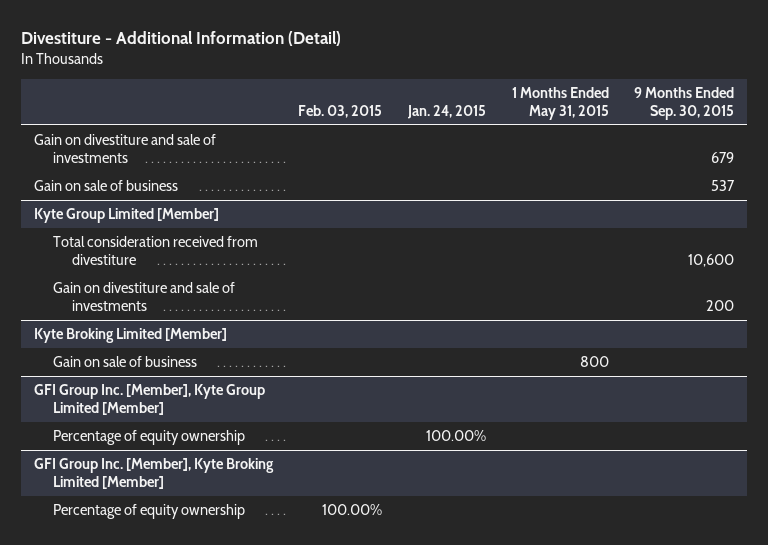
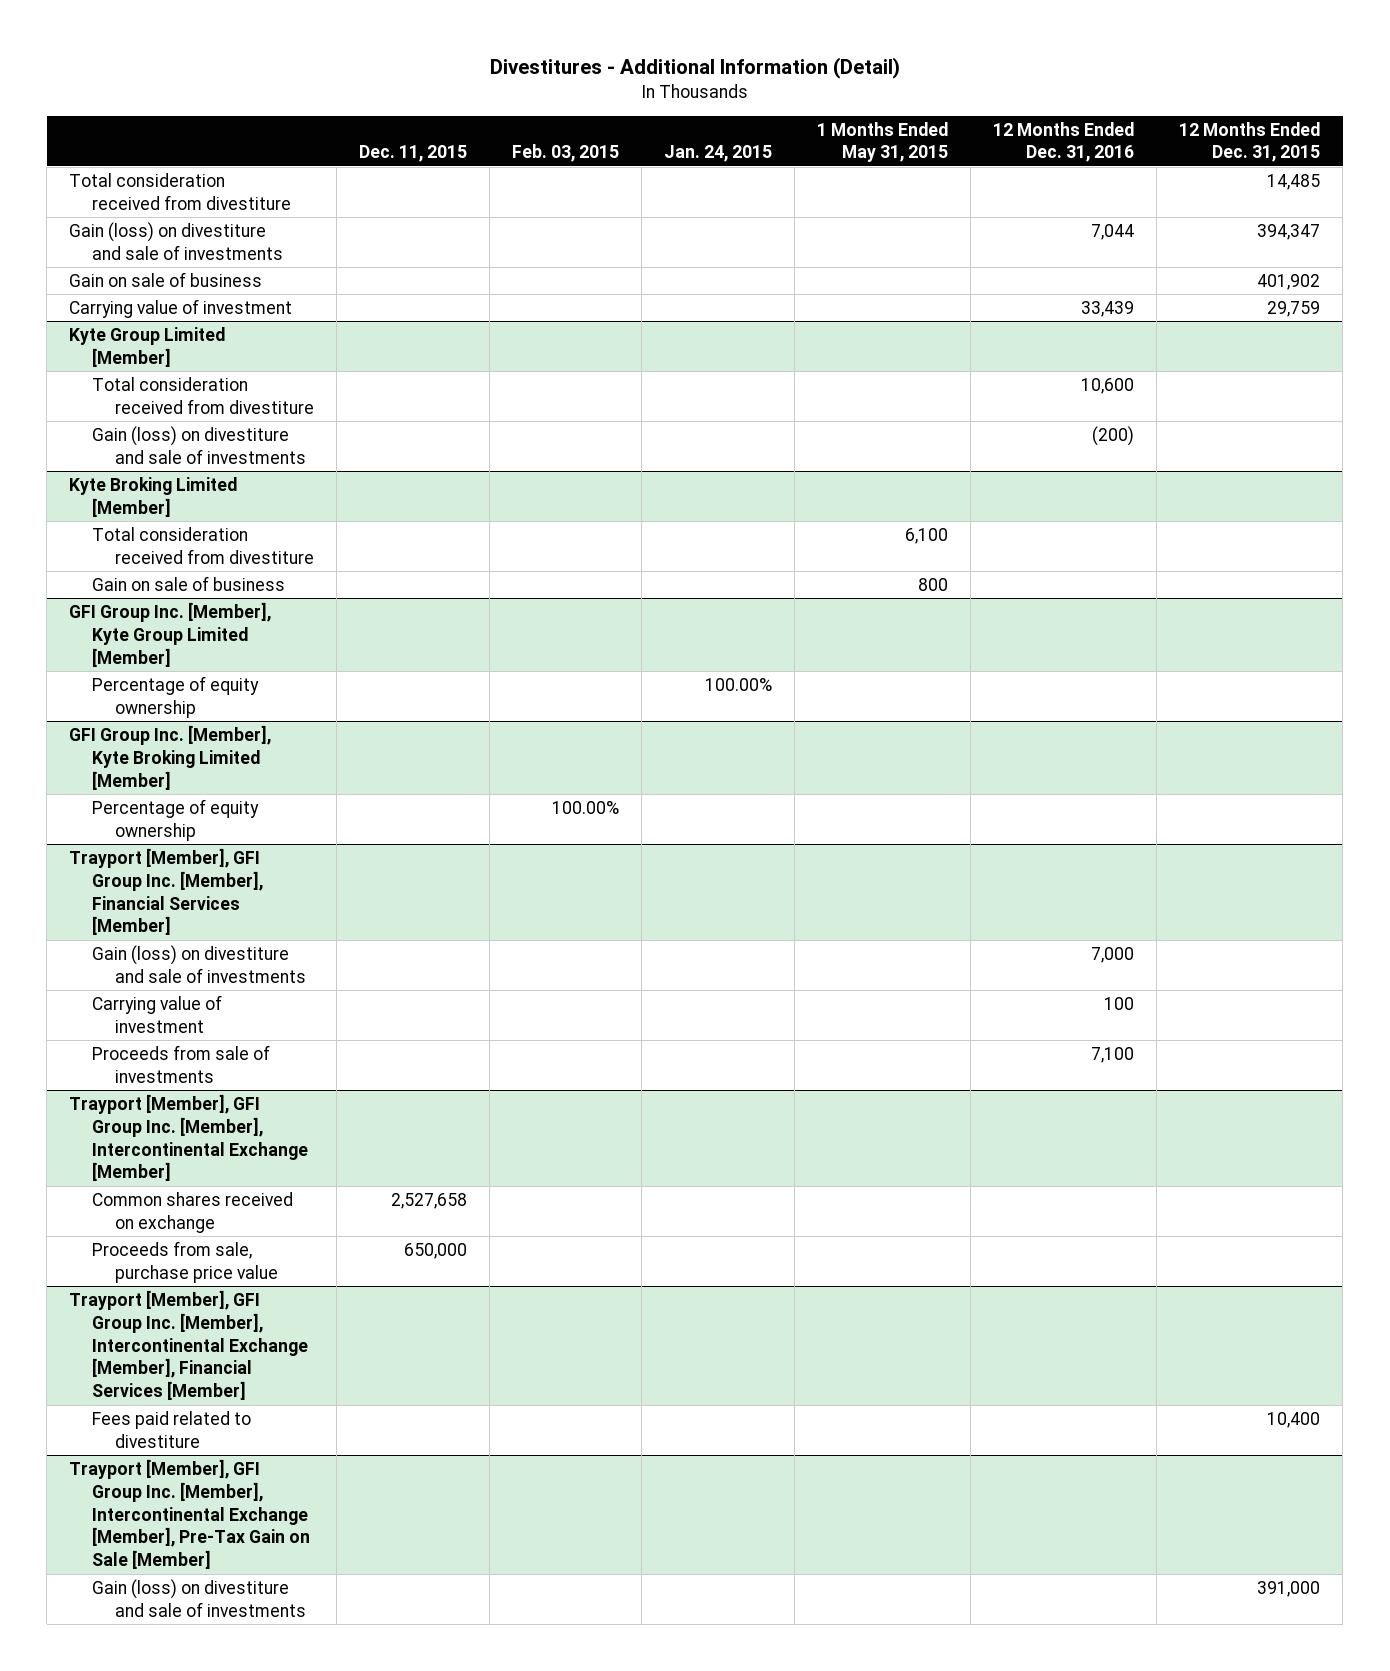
[21,30,342,46] Divestiture - Additional Information (Detail) -> [489,57,900,80] Divestitures - Additional Information (Detail)
[634,86,735,121] 9 Months Ended Sep. 30, 2015 -> none
none -> [359,145,468,163] Dec. 11, 2015
none -> [993,121,1135,163] 12 Months Ended Dec. 31, 2016
none -> [1179,121,1321,163] 12 Months Ended Dec. 31, 2015
none -> [69,172,292,210] Total consideration received from divestiture
[33,134,216,164] Gain on divestiture and sale of investments -> [69,221,284,260] Gain (loss) on divestiture and sale of investments
none -> [69,298,293,318] Carrying value of investment
[52,282,235,312] Gain on divestiture and sale of investments -> [92,425,306,464] Gain (loss) on divestiture and sale of investments
none -> [92,526,314,564] Total consideration received from divestiture
none -> [69,847,264,936] Trayport [Member], GFI Group Inc. [Member], Financial Services [Member]
none -> [92,944,306,983] Gain (loss) on divestiture and sale of investments
none -> [92,994,223,1033] Carrying value of investment
none -> [92,1044,271,1083] Proceeds from sale of investments
none -> [69,1093,309,1182] Trayport [Member], GFI Group Inc. [Member], Intercontinental Exchange [Member]
none -> [92,1191,294,1233] Common shares received on exchange
none -> [92,1240,278,1283] Proceeds from sale, purchase price value
none -> [69,1289,309,1401] Trayport [Member], GFI Group Inc. [Member], Intercontinental Exchange [Member], Financial Services [Member]
none -> [92,1410,252,1448] Fees paid related to divestiture
none -> [69,1458,311,1570] Trayport [Member], GFI Group Inc. [Member], Intercontinental Exchange [Member], Pre-Tax Gain on Sale [Member]
none -> [92,1578,306,1617] Gain (loss) on divestiture and sale of investments

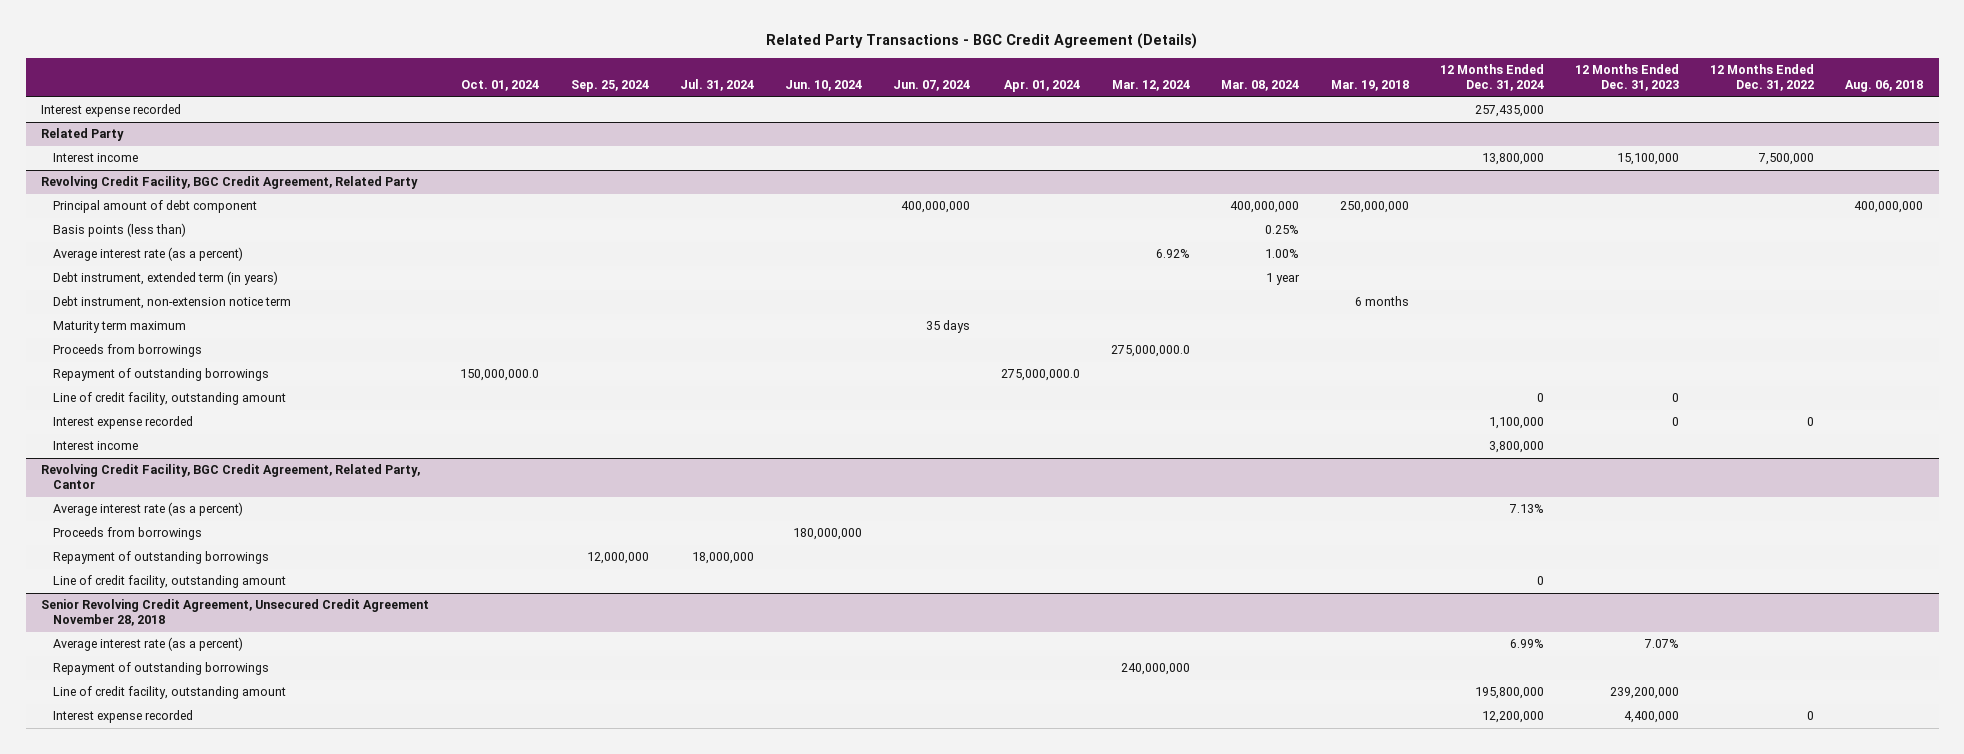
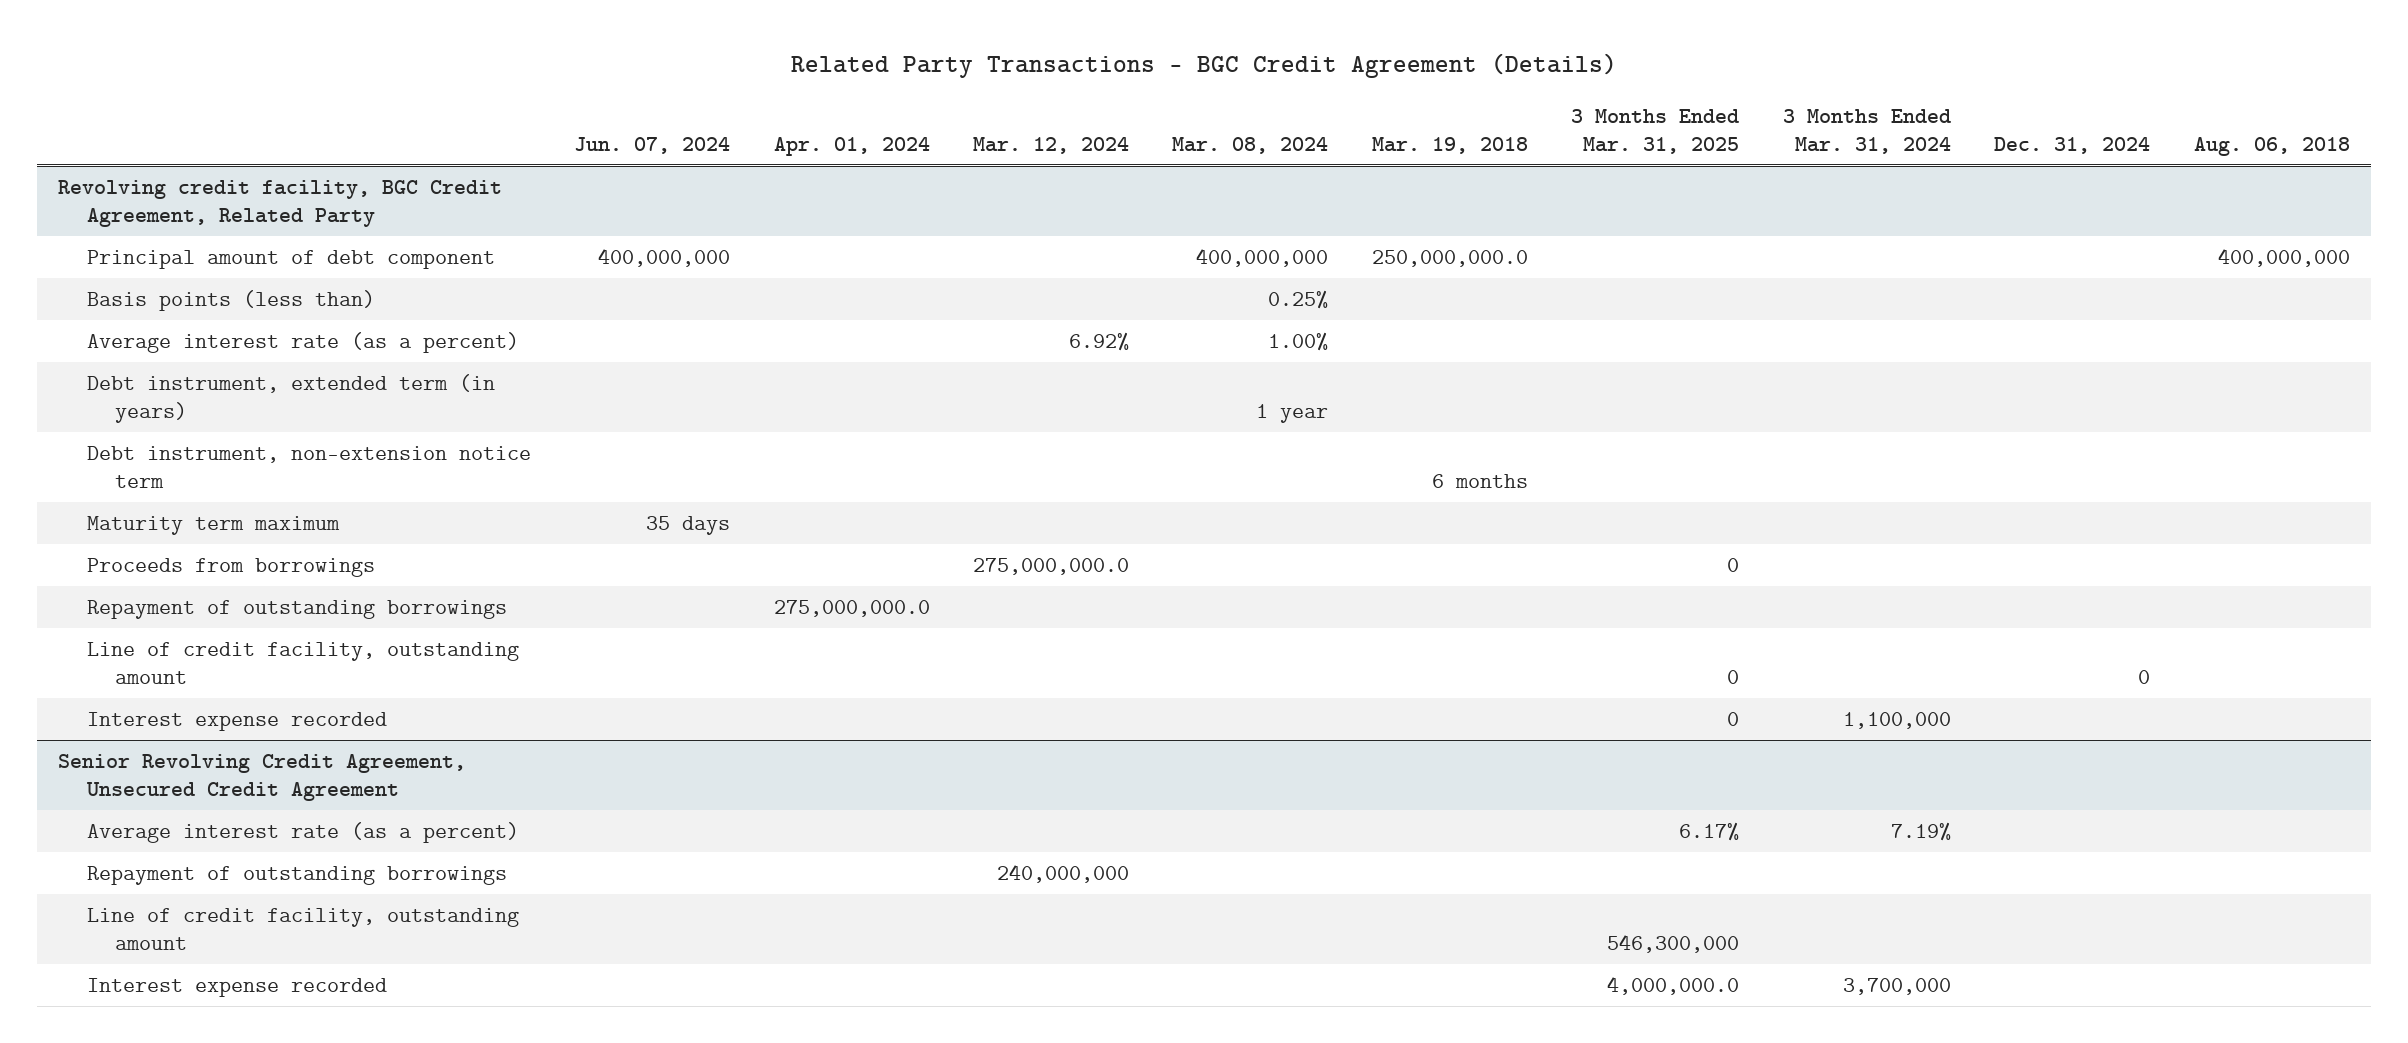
[461,80,540,92] Oct. 01, 2024 -> none
[570,80,649,93] Sep. 25, 2024 -> none
[679,79,754,92] Jul. 31, 2024 -> none
[784,80,862,92] Jun. 10, 2024 -> none
[1439,64,1544,92] 12 Months Ended Dec. 31, 2024 -> none
[1574,64,1679,92] 12 Months Ended Dec. 31, 2023 -> none
[1709,64,1814,92] 12 Months Ended Dec. 31, 2022 -> none
none -> [1571,108,1740,154] 3 Months Ended Mar. 31, 2025
none -> [1782,108,1951,154] 3 Months Ended Mar. 31, 2024
none -> [1994,136,2151,154] Dec. 31, 2024
[41,104,182,118] Interest expense recorded -> none
[41,128,125,142] Related Party -> none
[53,153,139,163] Interest income -> none
[41,176,419,190] Revolving Credit Facility, BGC Credit Agreement, Related Party -> [58,180,503,227] Revolving credit facility, BGC Credit Agreement, Related Party
[1339,201,1409,214] 250,000,000 -> [1371,250,1528,268] 250,000,000.0
[53,441,139,451] Interest income -> none
[41,464,421,490] Revolving Credit Facility, BGC Credit Agreement, Related Party, Cantor -> none
[53,502,244,517] Average interest rate (as a percent) -> none
[53,527,203,541] Proceeds from borrowings -> none
[53,551,270,565] Repayment of outstanding borrowings -> none
[53,575,287,589] Line of credit facility, outstanding amount -> none
[41,599,430,627] Senior Revolving Credit Agreement, Unsecured Credit Agreement November 28, 2018 -> [58,754,467,801] Senior Revolving Credit Agreement, Unsecured Credit Agreement

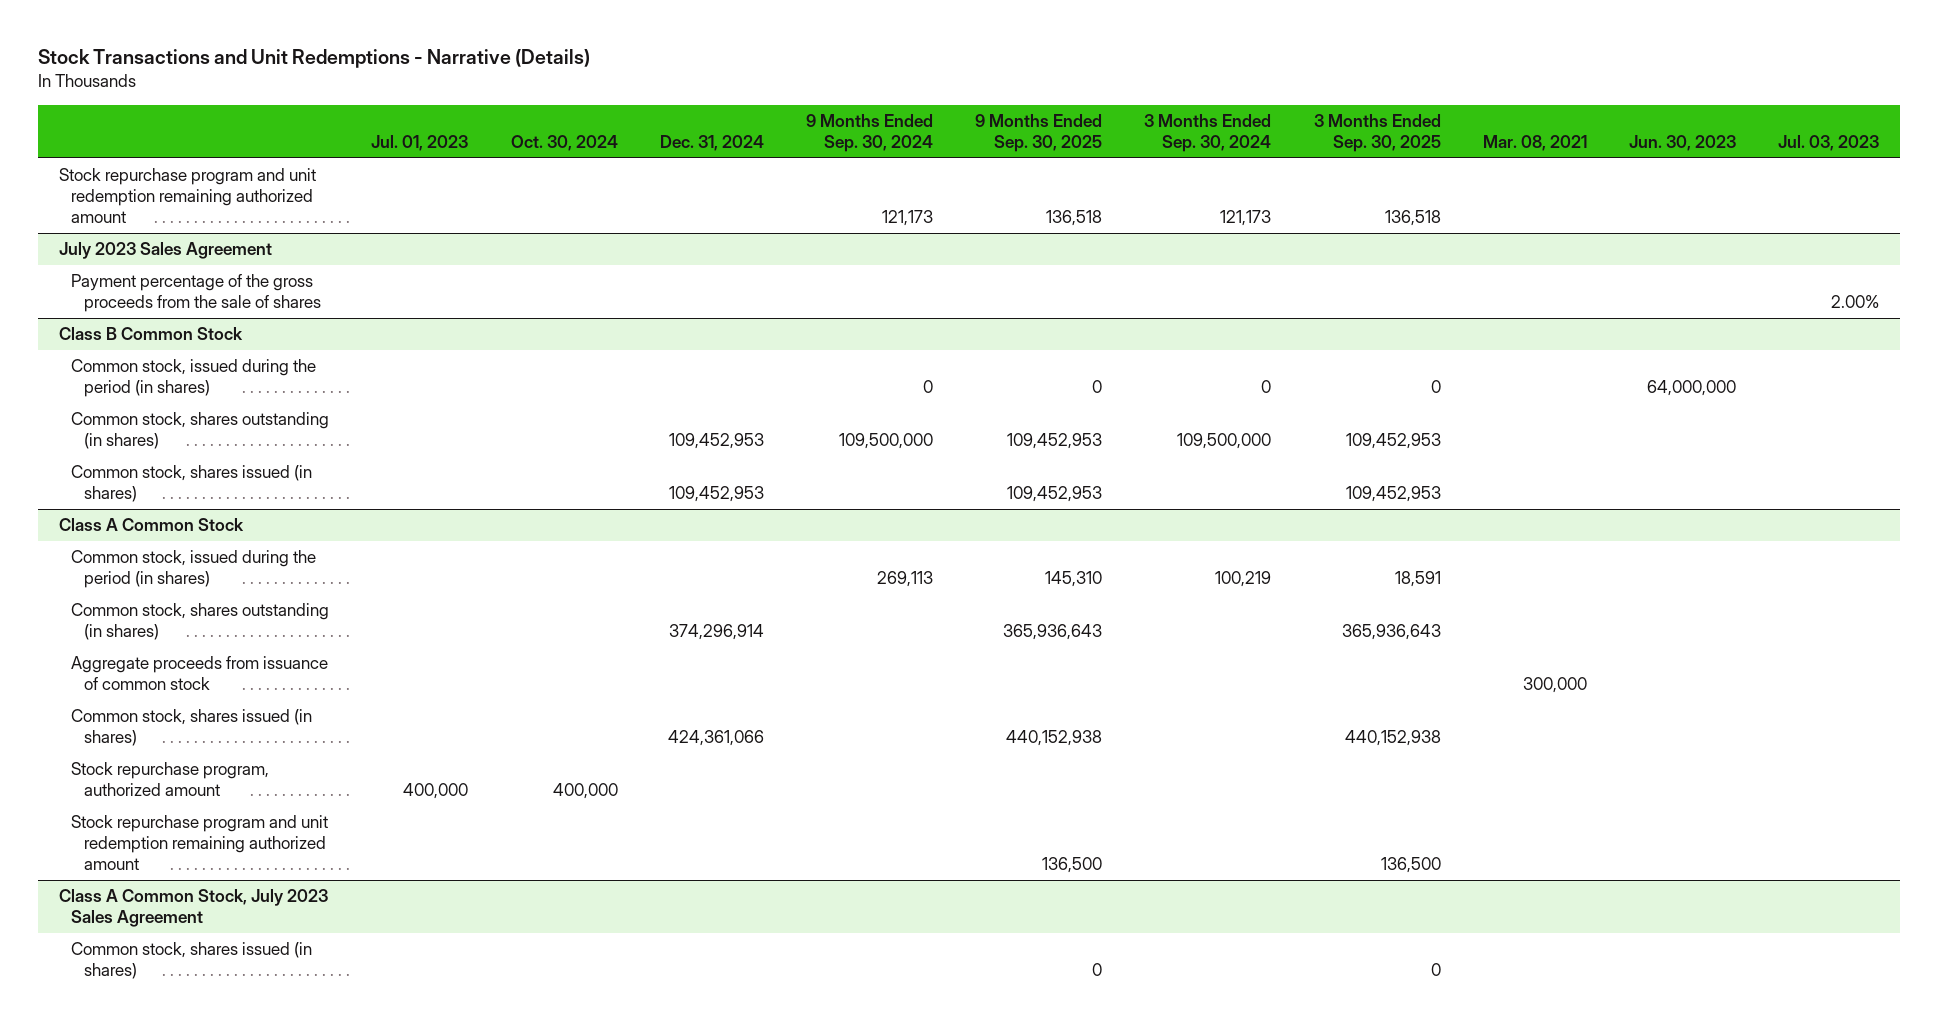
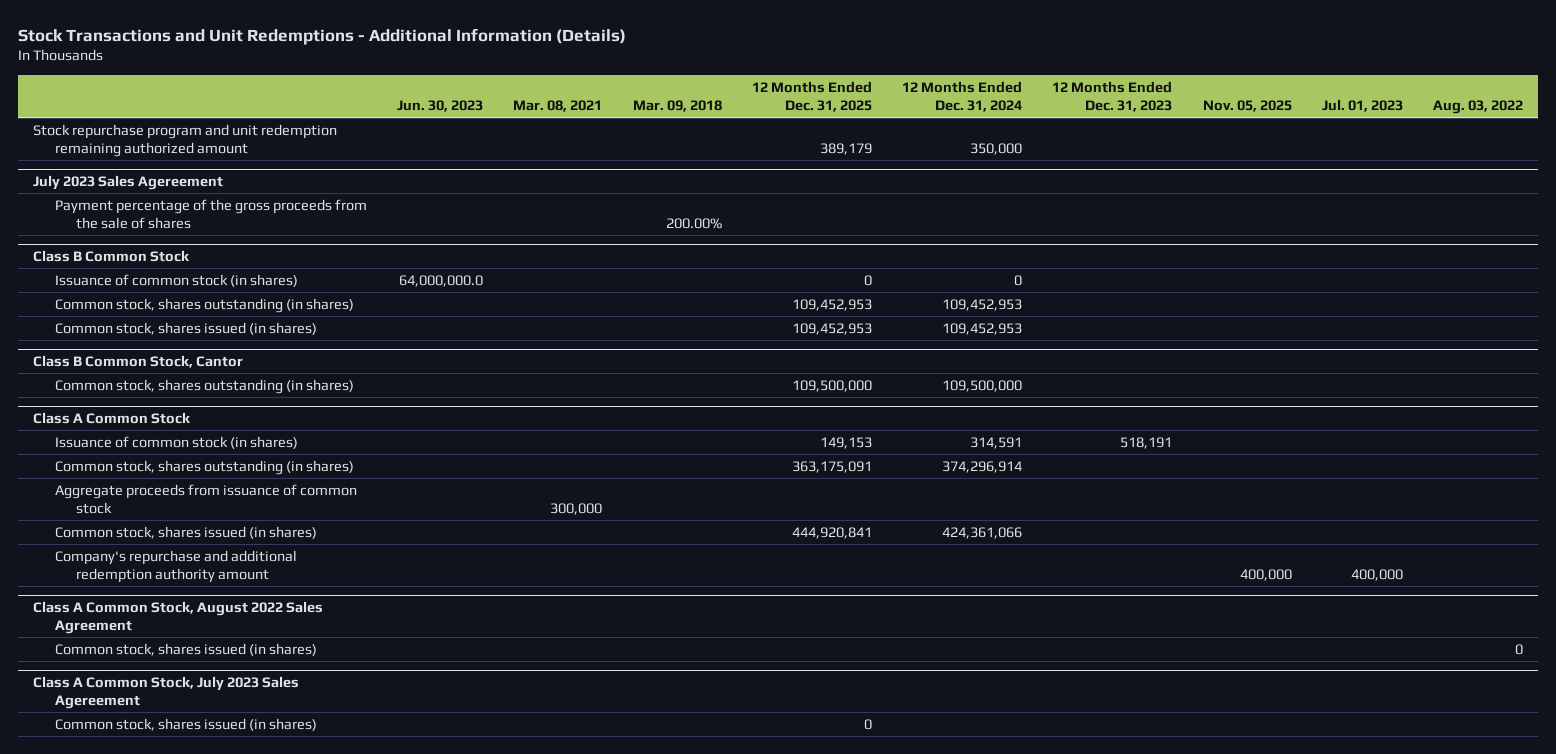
[37,49,590,69] Stock Transactions and Unit Redemptions - Narrative (Details) -> [17,27,626,45] Stock Transactions and Unit Redemptions - Additional Information (Details)
[510,134,618,151] Oct. 30, 2024 -> none
[659,134,764,151] Dec. 31, 2024 -> none
[806,114,934,152] 9 Months Ended Sep. 30, 2024 -> none
[975,114,1103,152] 9 Months Ended Sep. 30, 2025 -> none
[1144,114,1272,152] 3 Months Ended Sep. 30, 2024 -> none
[1313,114,1441,152] 3 Months Ended Sep. 30, 2025 -> none
[1778,134,1880,151] Jul. 03, 2023 -> none
none -> [632,99,722,112] Mar. 09, 2018
none -> [751,80,872,112] 12 Months Ended Dec. 31, 2025
none -> [902,80,1023,112] 12 Months Ended Dec. 31, 2024
none -> [1052,80,1173,112] 12 Months Ended Dec. 31, 2023
none -> [1202,99,1292,112] Nov. 05, 2025
none -> [1433,99,1524,114] Aug. 03, 2022
[58,242,272,260] July 2023 Sales Agreement -> none
[71,274,321,313] Payment percentage of the gross proceeds from the sale of shares -> none
none -> [32,174,223,190] July 2023 Sales Agereement
none -> [54,198,367,229] Payment percentage of the gross proceeds from the sale of shares
[71,359,317,398] Common stock, issued during the period (in shares) -> [54,273,298,287] Issuance of common stock (in shares)
[1647,380,1737,397] 64,000,000 -> [398,274,483,287] 64,000,000.0
none -> [32,354,243,368] Class B Common Stock, Cantor
none -> [54,378,354,394] Common stock, shares outstanding (in shares)
[71,550,317,589] Common stock, issued during the period (in shares) -> [54,435,298,449] Issuance of common stock (in shares)
[71,815,329,871] Stock repurchase program and unit redemption remaining authorized amount -> none
[71,762,270,797] Stock repurchase program, authorized amount -> [54,549,297,583] Company's repurchase and additional redemption authority amount
none -> [32,600,323,635] Class A Common Stock, August 2022 Sales Agreement
none -> [54,642,317,656] Common stock, shares issued (in shares)
[58,889,328,928] Class A Common Stock, July 2023 Sales Agreement -> [32,675,299,710] Class A Common Stock, July 2023 Sales Agereement

